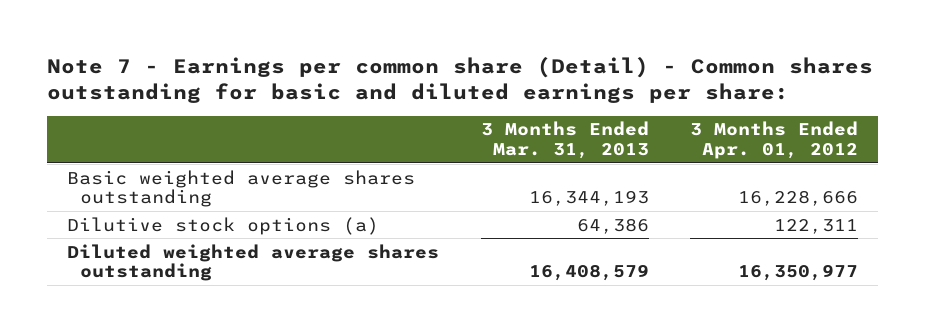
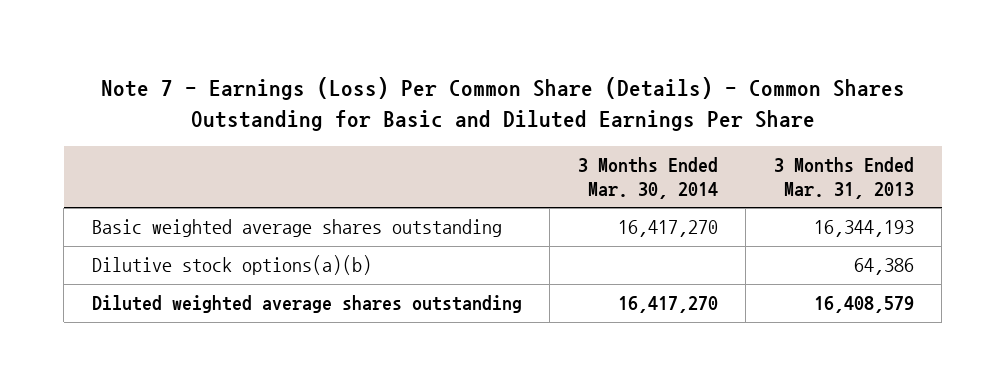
[46,56,873,103] Note 7 - Earnings per common share (Detail) - Common shares outstanding for basic and diluted earnings per share: -> [100,76,905,131] Note 7 - Earnings (Loss) Per Common Share (Details) - Common Shares Outstanding for Basic and Diluted Earnings Per Share
[689,121,858,160] 3 Months Ended Apr. 01, 2012 -> none
none -> [577,157,718,199] 3 Months Ended Mar. 30, 2014
[67,216,380,235] Dilutive stock options (a) -> [91,255,372,276] Dilutive stock options(a)(b)

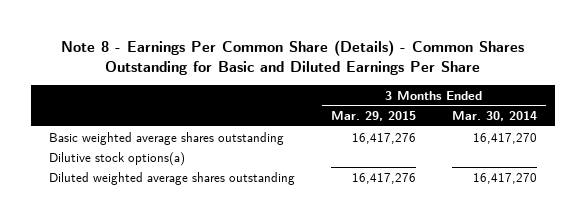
[100,76,905,131] Note 7 - Earnings (Loss) Per Common Share (Details) - Common Shares Outstanding for Basic and Diluted Earnings Per Share -> [60,39,524,76] Note 8 - Earnings Per Common Share (Details) - Common Shares Outstanding for Basic and Diluted Earnings Per Share
[773,157,914,199] 3 Months Ended Mar. 31, 2013 -> none
none -> [330,111,416,122] Mar. 29, 2015
[91,255,372,276] Dilutive stock options(a)(b) -> [49,151,186,166] Dilutive stock options(a)

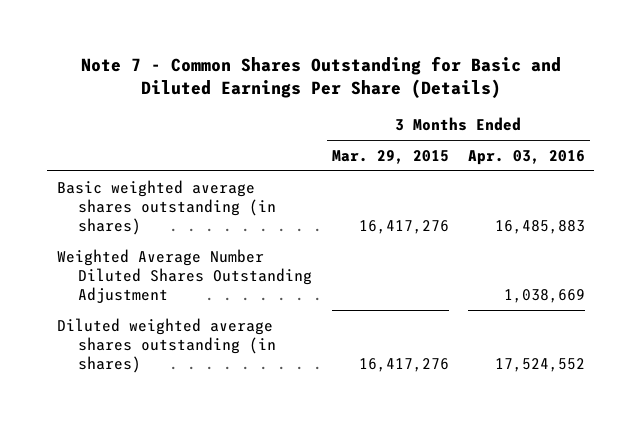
[60,39,524,76] Note 8 - Earnings Per Common Share (Details) - Common Shares Outstanding for Basic and Diluted Earnings Per Share -> [80,55,561,99] Note 7 - Common Shares Outstanding for Basic and Diluted Earnings Per Share (Details)
[451,111,537,122] Mar. 30, 2014 -> none
none -> [467,149,585,165] Apr. 03, 2016
[49,131,285,145] Basic weighted average shares outstanding -> [56,179,277,235] Basic weighted average shares outstanding (in shares)
[49,151,186,166] Dilutive stock options(a) -> [56,248,313,303] Weighted Average Number Diluted Shares Outstanding Adjustment
[49,171,296,185] Diluted weighted average shares outstanding -> [56,317,277,373] Diluted weighted average shares outstanding (in shares)

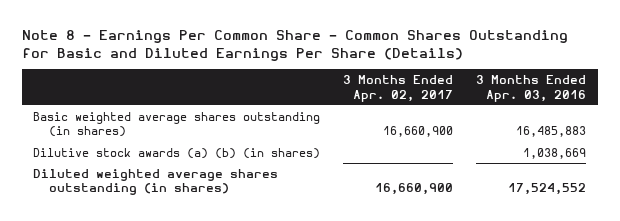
[80,55,561,99] Note 7 - Common Shares Outstanding for Basic and Diluted Earnings Per Share (Details) -> [21,29,568,61] Note 8 - Earnings Per Common Share - Common Shares Outstanding for Basic and Diluted Earnings Per Share (Details)
[331,149,449,164] Mar. 29, 2015 -> none
none -> [343,74,454,102] 3 Months Ended Apr. 02, 2017
[56,248,313,303] Weighted Average Number Diluted Shares Outstanding Adjustment -> [33,147,321,159] Dilutive stock awards (a) (b) (in shares)

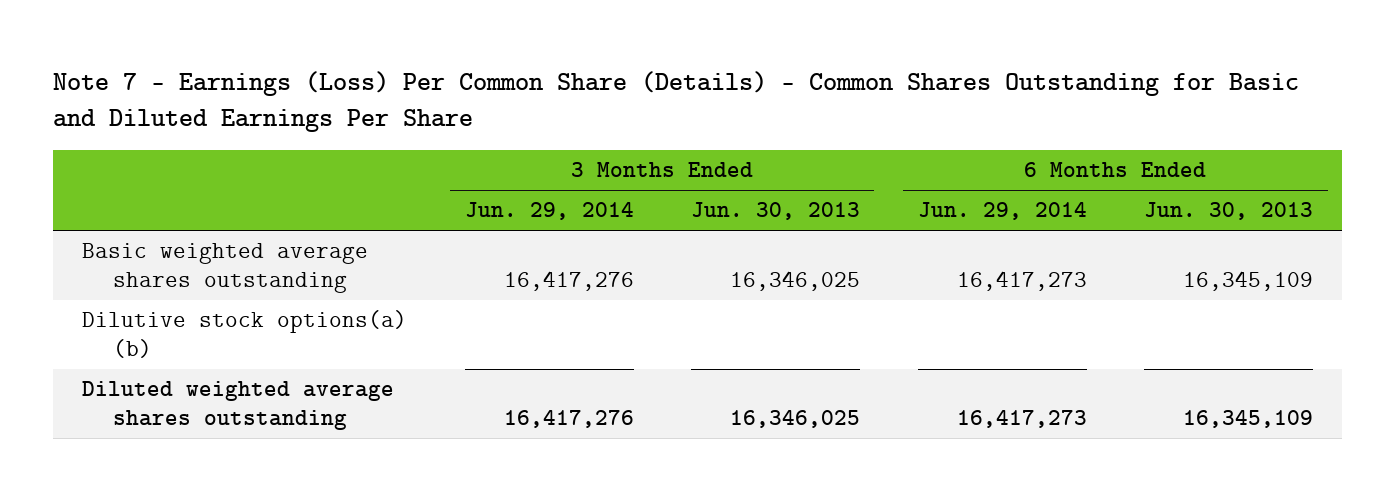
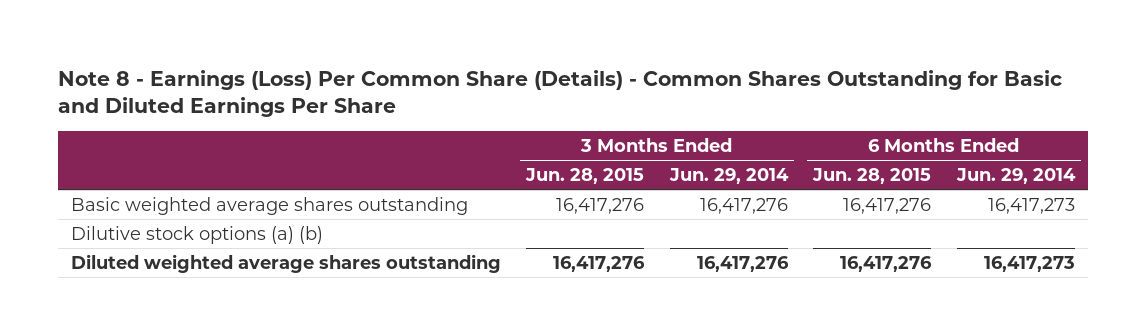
[53,70,1300,133] Note 7 - Earnings (Loss) Per Common Share (Details) - Common Shares Outstanding for Basic and Diluted Earnings Per Share -> [57,69,1062,118] Note 8 - Earnings (Loss) Per Common Share (Details) - Common Shares Outstanding for Basic and Diluted Earnings Per Share
[691,202,861,221] Jun. 30, 2013 -> none
[1144,202,1314,221] Jun. 30, 2013 -> none
none -> [525,167,645,184] Jun. 28, 2015
none -> [812,167,932,184] Jun. 28, 2015
[81,310,407,359] Dilutive stock options(a) (b) -> [70,225,323,244] Dilutive stock options (a) (b)

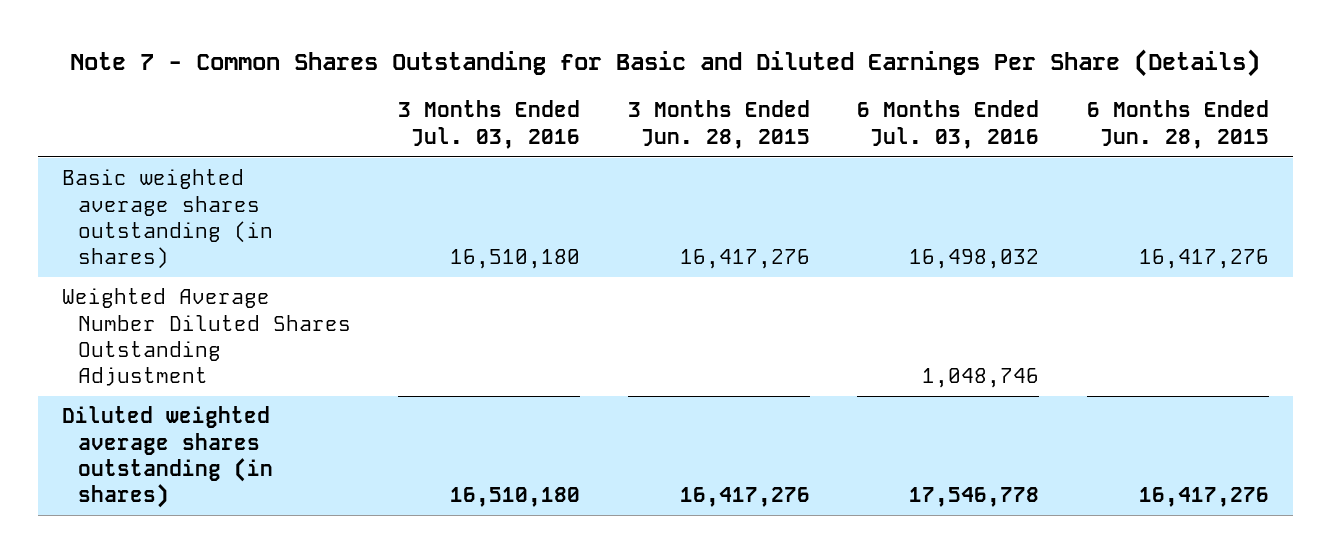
[57,69,1062,118] Note 8 - Earnings (Loss) Per Common Share (Details) - Common Shares Outstanding for Basic and Diluted Earnings Per Share -> [70,48,1261,77] Note 7 - Common Shares Outstanding for Basic and Diluted Earnings Per Share (Details)
[668,167,789,184] Jun. 29, 2014 -> none
[955,167,1076,184] Jun. 29, 2014 -> none
none -> [398,100,581,149] 3 Months Ended Jul. 03, 2016
none -> [857,100,1040,149] 6 Months Ended Jul. 03, 2016
[70,196,468,215] Basic weighted average shares outstanding -> [62,169,273,269] Basic weighted average shares outstanding (in shares)
[70,225,323,244] Dilutive stock options (a) (b) -> [62,288,351,386] Weighted Average Number Diluted Shares Outstanding Adjustment
[70,253,501,273] Diluted weighted average shares outstanding -> [62,406,273,508] Diluted weighted average shares outstanding (in shares)

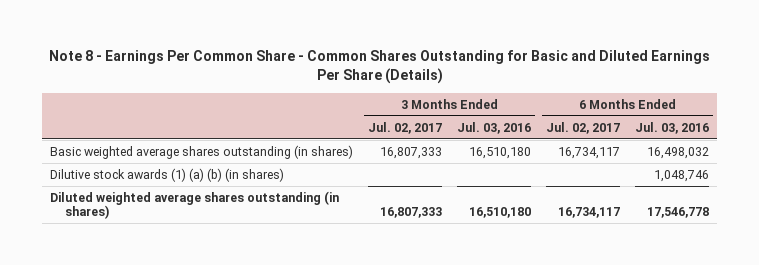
[70,48,1261,77] Note 7 - Common Shares Outstanding for Basic and Diluted Earnings Per Share (Details) -> [48,50,710,85] Note 8 - Earnings Per Common Share - Common Shares Outstanding for Basic and Diluted Earnings Per Share (Details)
[627,100,810,149] 3 Months Ended Jun. 28, 2015 -> none
[1086,100,1269,149] 6 Months Ended Jun. 28, 2015 -> none
none -> [367,121,442,134] Jul. 02, 2017
none -> [546,121,621,134] Jul. 02, 2017
[62,288,351,386] Weighted Average Number Diluted Shares Outstanding Adjustment -> [49,167,284,182] Dilutive stock awards (1) (a) (b) (in shares)

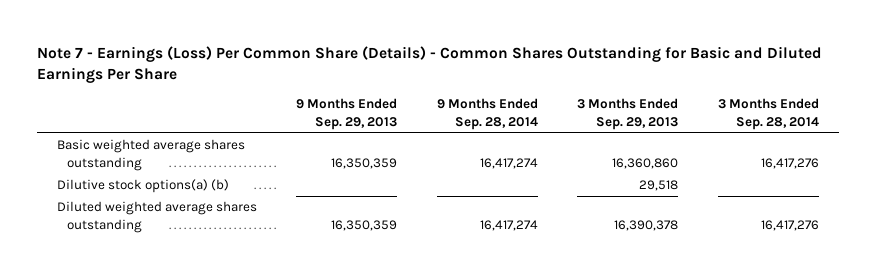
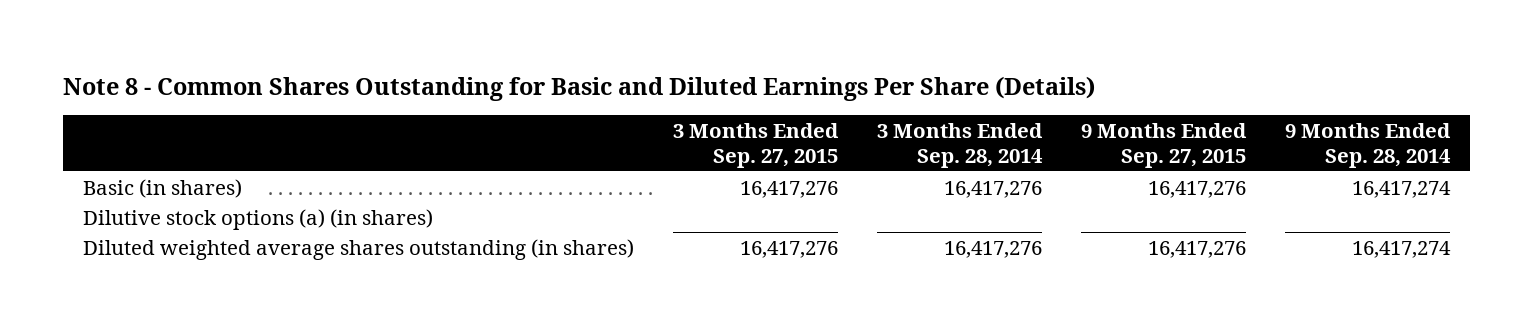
[36,45,822,84] Note 7 - Earnings (Loss) Per Common Share (Details) - Common Shares Outstanding for Basic and Diluted Earnings Per Share -> [63,75,1096,101] Note 8 - Common Shares Outstanding for Basic and Diluted Earnings Per Share (Details)
[296,98,398,130] 9 Months Ended Sep. 29, 2013 -> none
[577,98,679,130] 3 Months Ended Sep. 29, 2013 -> none
none -> [672,122,839,169] 3 Months Ended Sep. 27, 2015
none -> [1080,122,1247,169] 9 Months Ended Sep. 27, 2015
[56,139,245,171] Basic weighted average shares outstanding -> [82,178,242,198] Basic (in shares)
[56,179,229,194] Dilutive stock options(a) (b) -> [82,208,433,230] Dilutive stock options (a) (in shares)
[56,201,257,233] Diluted weighted average shares outstanding -> [82,238,634,260] Diluted weighted average shares outstanding (in shares)

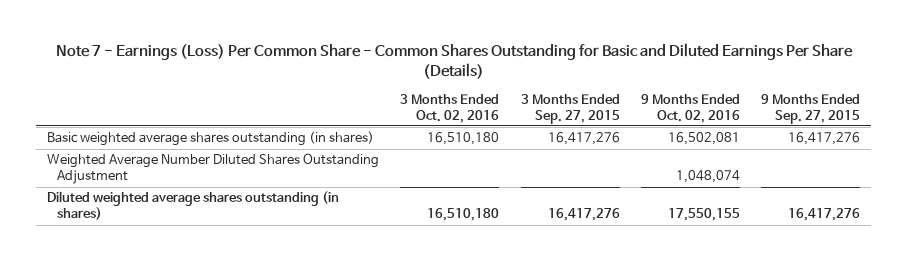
[63,75,1096,101] Note 8 - Common Shares Outstanding for Basic and Diluted Earnings Per Share (Details) -> [55,42,853,79] Note 7 - Earnings (Loss) Per Common Share - Common Shares Outstanding for Basic and Diluted Earnings Per Share (Details)
[876,122,1043,169] 3 Months Ended Sep. 28, 2014 -> none
[1285,122,1452,169] 9 Months Ended Sep. 28, 2014 -> none
none -> [400,93,500,123] 3 Months Ended Oct. 02, 2016
none -> [640,93,740,123] 9 Months Ended Oct. 02, 2016
[82,178,242,198] Basic (in shares) -> [47,131,375,147] Basic weighted average shares outstanding (in shares)
[82,208,433,230] Dilutive stock options (a) (in shares) -> [47,153,380,185] Weighted Average Number Diluted Shares Outstanding Adjustment

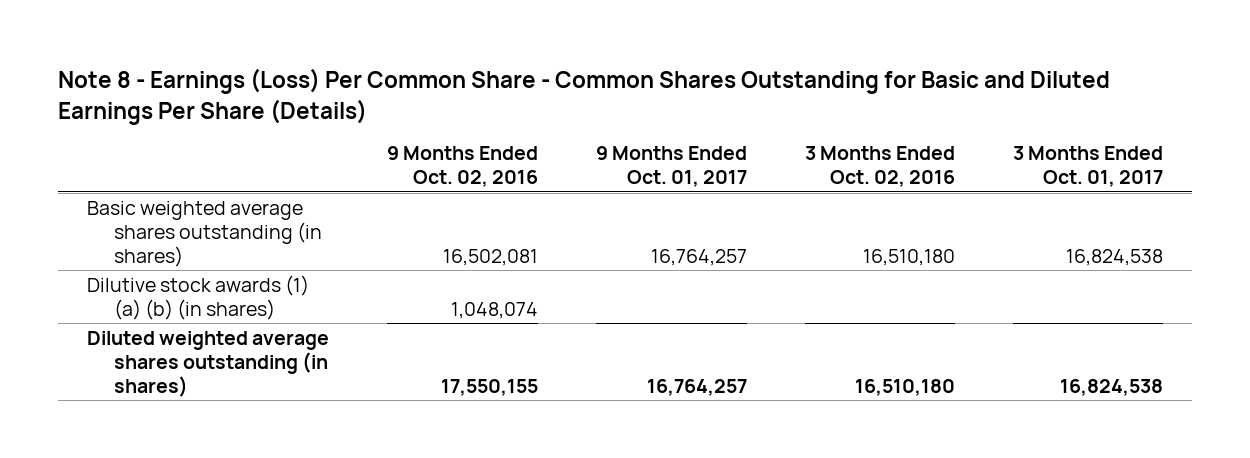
[55,42,853,79] Note 7 - Earnings (Loss) Per Common Share - Common Shares Outstanding for Basic and Diluted Earnings Per Share (Details) -> [57,68,1110,125] Note 8 - Earnings (Loss) Per Common Share - Common Shares Outstanding for Basic and Diluted Earnings Per Share (Details)
[520,93,620,124] 3 Months Ended Sep. 27, 2015 -> none
[761,93,861,124] 9 Months Ended Sep. 27, 2015 -> none
none -> [596,146,748,188] 9 Months Ended Oct. 01, 2017
none -> [1013,146,1164,188] 3 Months Ended Oct. 01, 2017
[47,153,380,185] Weighted Average Number Diluted Shares Outstanding Adjustment -> [86,274,309,320] Dilutive stock awards (1) (a) (b) (in shares)

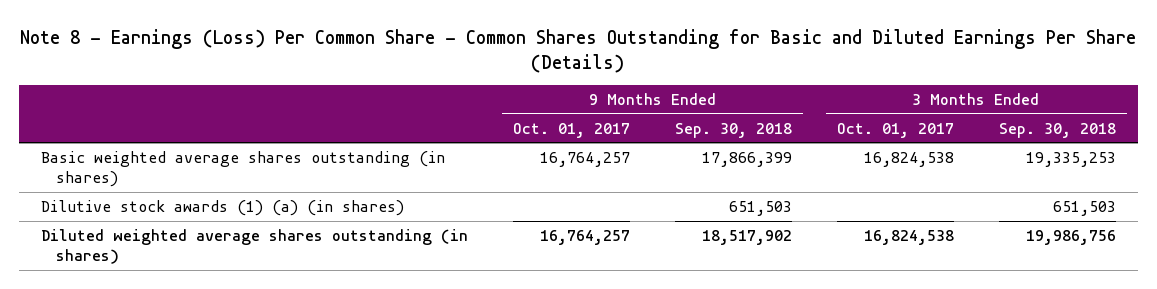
[387,146,539,188] 9 Months Ended Oct. 02, 2016 -> none
[805,146,956,188] 3 Months Ended Oct. 02, 2016 -> none
none -> [674,122,792,138] Sep. 30, 2018
none -> [998,122,1116,138] Sep. 30, 2018
[86,274,309,320] Dilutive stock awards (1) (a) (b) (in shares) -> [41,199,405,216] Dilutive stock awards (1) (a) (in shares)

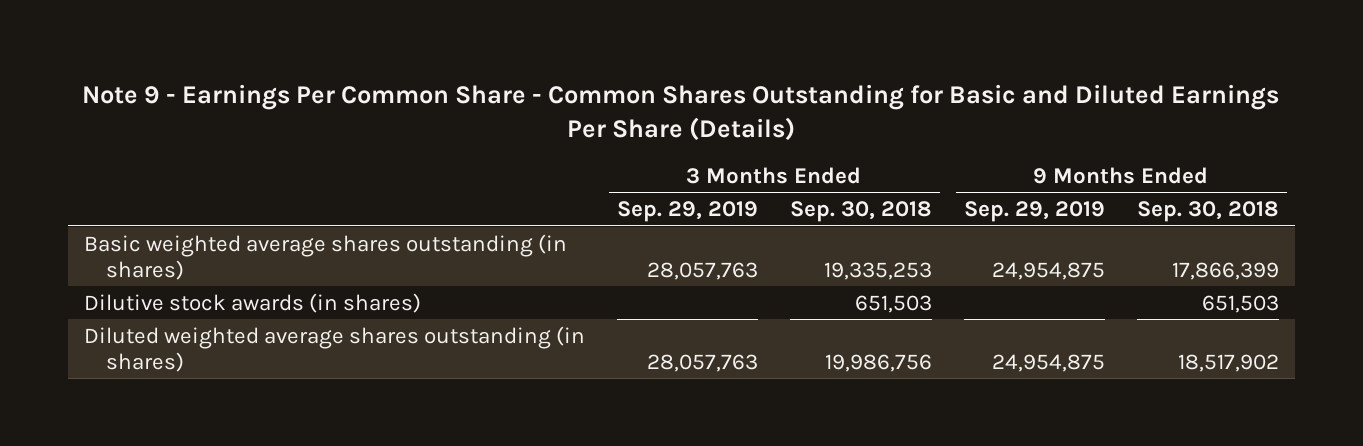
[20,28,1137,74] Note 8 - Earnings (Loss) Per Common Share - Common Shares Outstanding for Basic and Diluted Earnings Per Share (Details) -> [82,83,1280,142] Note 9 - Earnings Per Common Share - Common Shares Outstanding for Basic and Diluted Earnings Per Share (Details)
[513,122,631,138] Oct. 01, 2017 -> none
[836,122,954,138] Oct. 01, 2017 -> none
none -> [616,201,758,223] Sep. 29, 2019
none -> [963,201,1105,223] Sep. 29, 2019
[41,199,405,216] Dilutive stock awards (1) (a) (in shares) -> [84,292,422,313] Dilutive stock awards (in shares)

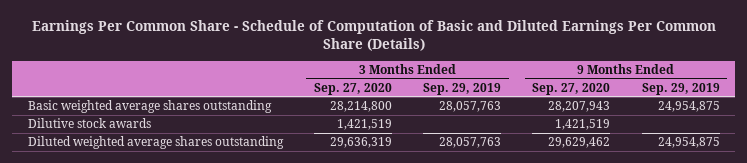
[82,83,1280,142] Note 9 - Earnings Per Common Share - Common Shares Outstanding for Basic and Diluted Earnings Per Share (Details) -> [31,19,716,51] Earnings Per Common Share - Schedule of Computation of Basic and Diluted Earnings Per Common Share (Details)
[789,201,932,223] Sep. 30, 2018 -> none
[1136,201,1279,223] Sep. 30, 2018 -> none
none -> [313,82,392,95] Sep. 27, 2020
none -> [532,82,611,95] Sep. 27, 2020
[84,233,568,280] Basic weighted average shares outstanding (in shares) -> [27,100,272,114] Basic weighted average shares outstanding
[84,292,422,313] Dilutive stock awards (in shares) -> [27,118,151,129] Dilutive stock awards
[84,325,586,372] Diluted weighted average shares outstanding (in shares) -> [27,136,284,150] Diluted weighted average shares outstanding

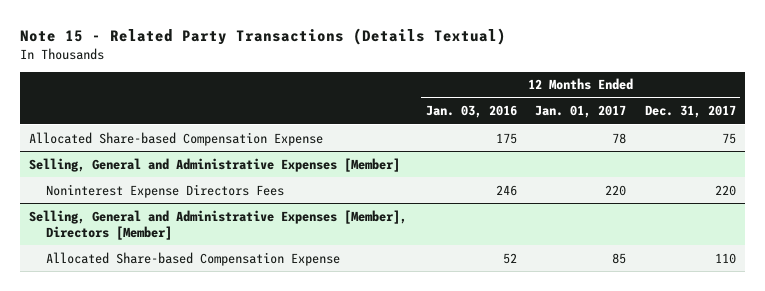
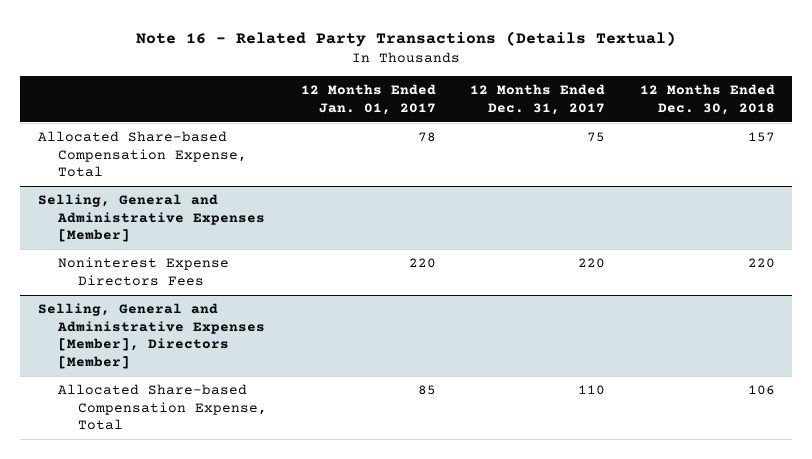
[20,27,507,45] Note 15 - Related Party Transactions (Details Textual) -> [136,30,677,47] Note 16 - Related Party Transactions (Details Textual)
[425,105,517,119] Jan. 03, 2016 -> none
none -> [639,84,775,115] 12 Months Ended Dec. 30, 2018
[29,131,324,146] Allocated Share-based Compensation Expense -> [37,131,247,178] Allocated Share-based Compensation Expense, Total
[46,251,341,266] Allocated Share-based Compensation Expense -> [57,384,267,431] Allocated Share-based Compensation Expense, Total

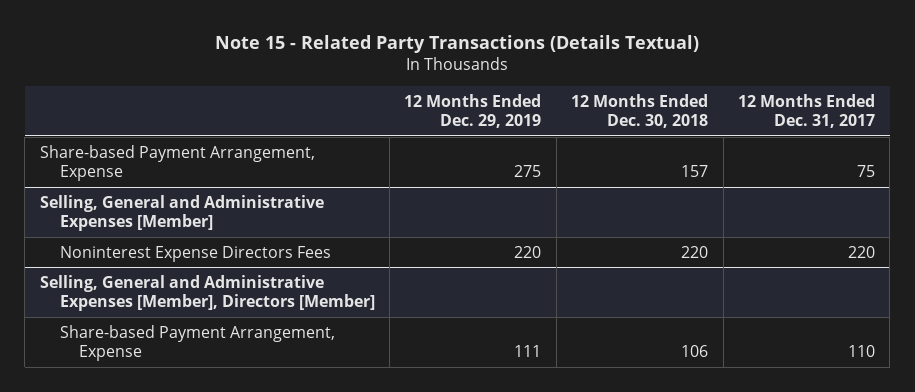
[136,30,677,47] Note 16 - Related Party Transactions (Details Textual) -> [215,35,700,54] Note 15 - Related Party Transactions (Details Textual)
[300,84,436,115] 12 Months Ended Jan. 01, 2017 -> none
none -> [404,93,542,128] 12 Months Ended Dec. 29, 2019
[37,131,247,178] Allocated Share-based Compensation Expense, Total -> [39,144,315,181] Share-based Payment Arrangement, Expense
[57,384,267,431] Allocated Share-based Compensation Expense, Total -> [59,324,335,361] Share-based Payment Arrangement, Expense

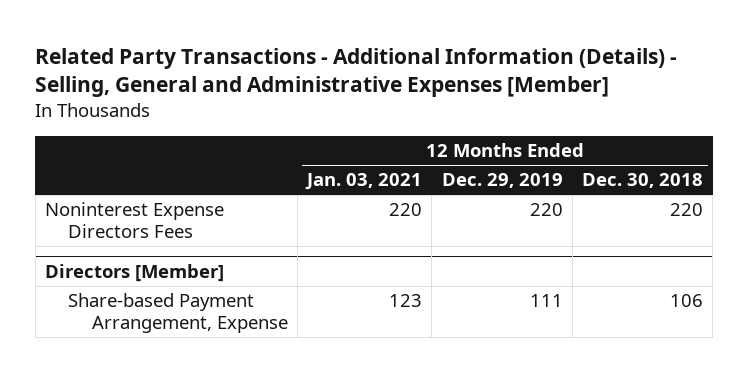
[215,35,700,54] Note 15 - Related Party Transactions (Details Textual) -> [35,47,678,98] Related Party Transactions - Additional Information (Details) - Selling, General and Administrative Expenses [Member]
[737,93,875,128] 12 Months Ended Dec. 31, 2017 -> none
none -> [305,173,423,191] Jan. 03, 2021
[39,144,315,181] Share-based Payment Arrangement, Expense -> none
[39,194,324,231] Selling, General and Administrative Expenses [Member] -> none
[39,274,375,311] Selling, General and Administrative Expenses [Member], Directors [Member] -> none
none -> [45,264,225,283] Directors [Member]

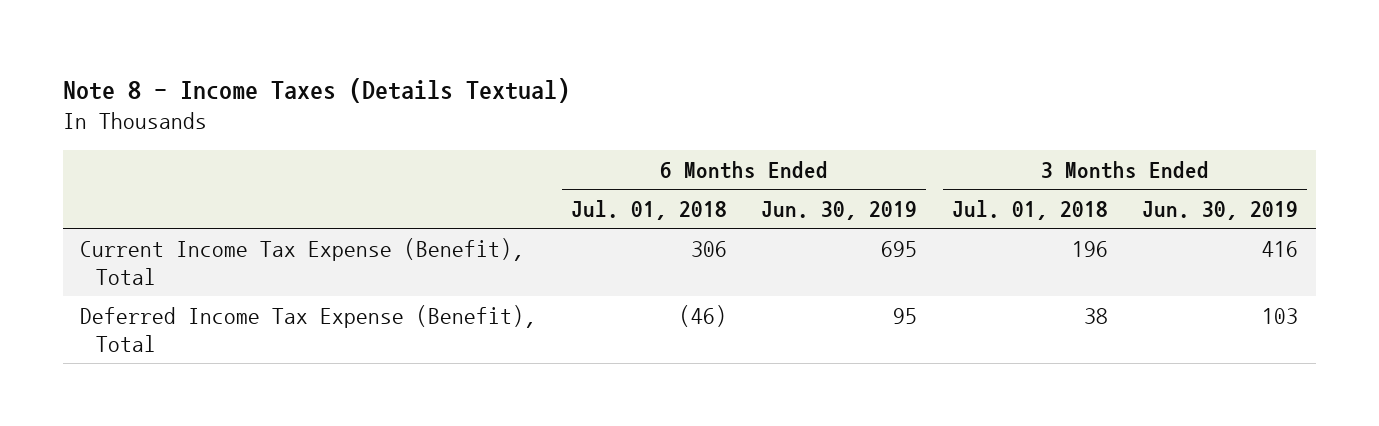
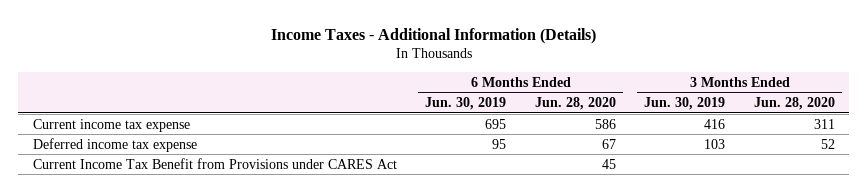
[62,77,570,103] Note 8 - Income Taxes (Details Textual) -> [270,27,596,44] Income Taxes - Additional Information (Details)
[570,199,727,220] Jul. 01, 2018 -> none
[951,199,1108,220] Jul. 01, 2018 -> none
none -> [534,97,616,111] Jun. 28, 2020
none -> [754,97,836,111] Jun. 28, 2020
[80,237,525,285] Current Income Tax Expense (Benefit), Total -> [32,118,190,132] Current income tax expense
[80,304,537,352] Deferred Income Tax Expense (Benefit), Total -> [32,137,197,152] Deferred income tax expense
none -> [32,157,397,169] Current Income Tax Benefit from Provisions under CARES Act

